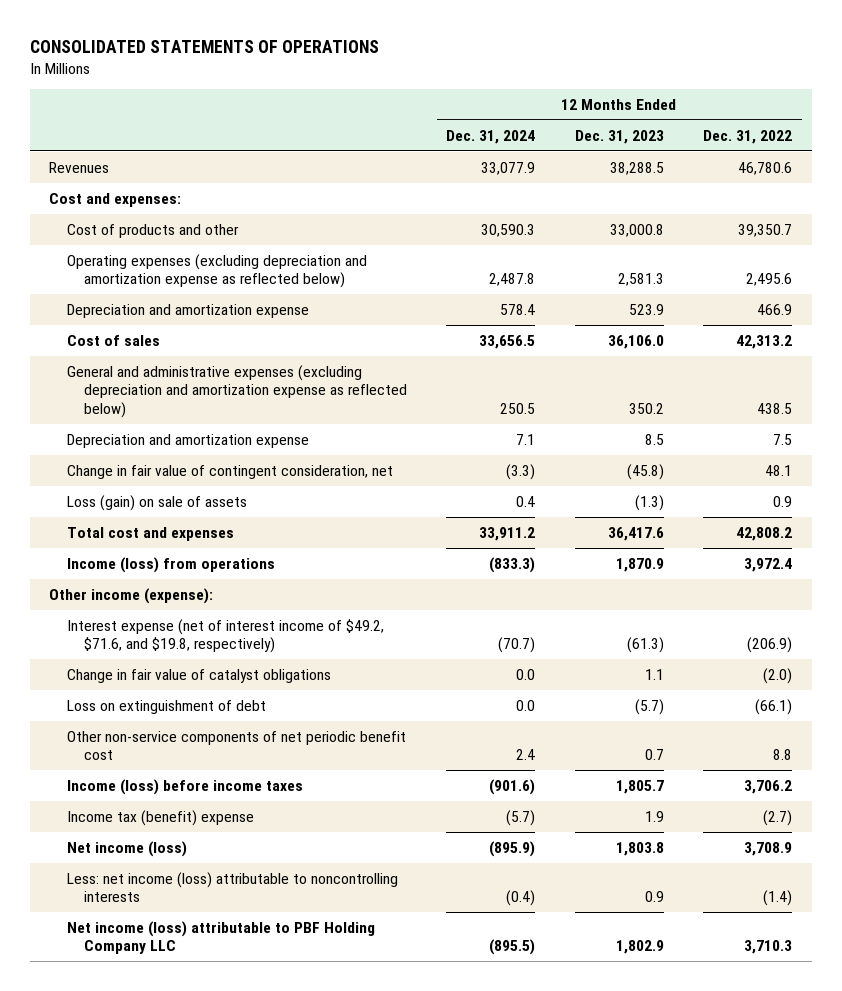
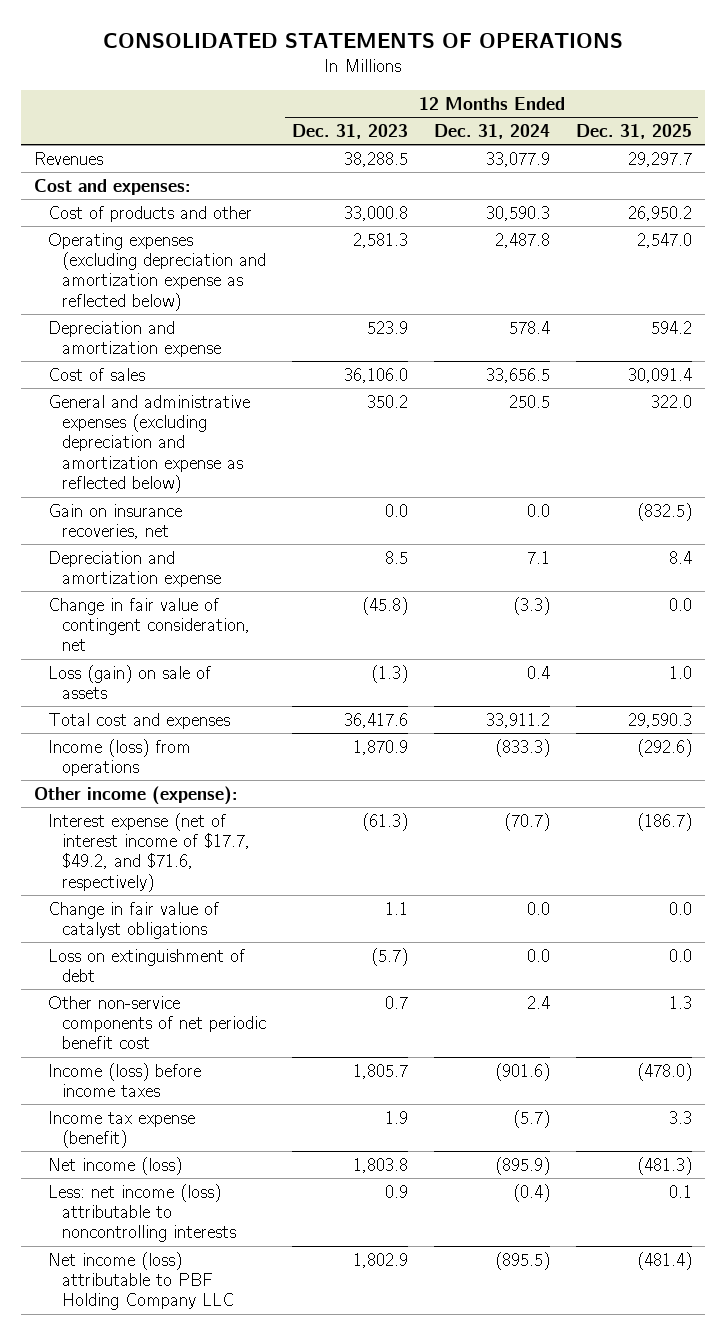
[703,129,793,144] Dec. 31, 2022 -> none
none -> [575,123,692,139] Dec. 31, 2025
none -> [47,503,182,540] Gain on insurance recoveries, net
[66,618,384,654] Interest expense (net of interest income of $49.2, $71.6, and $19.8, respectively) -> [47,812,250,892] Interest expense (net of interest income of $17.7, $49.2, and $71.6, respectively)
[66,809,254,826] Income tax (benefit) expense -> [47,1110,195,1149] Income tax expense (benefit)

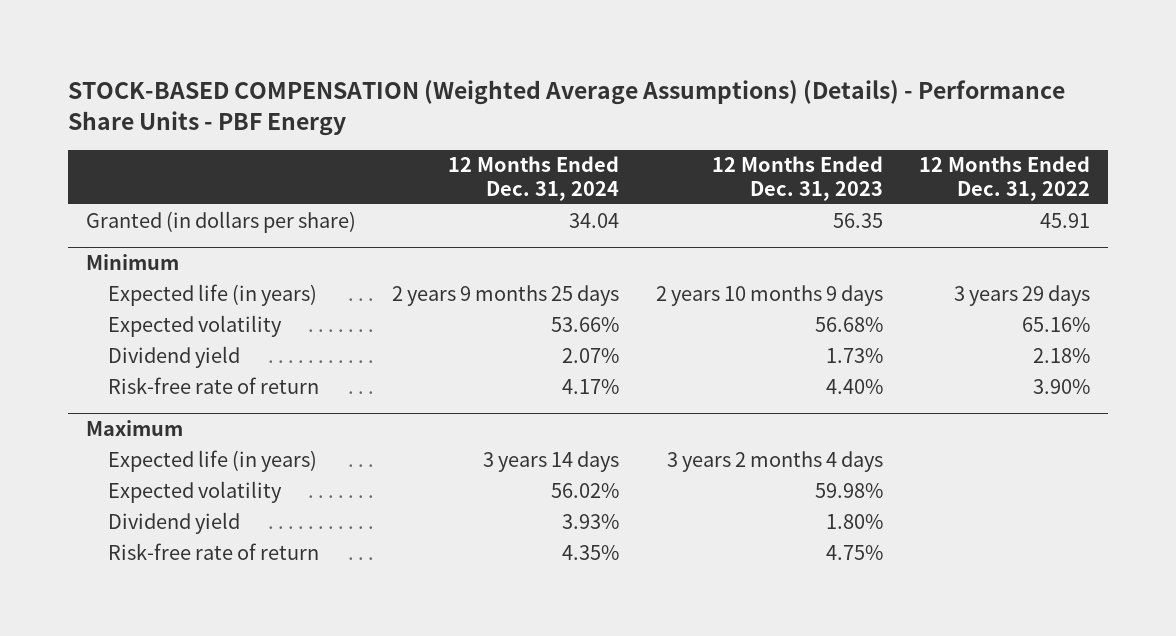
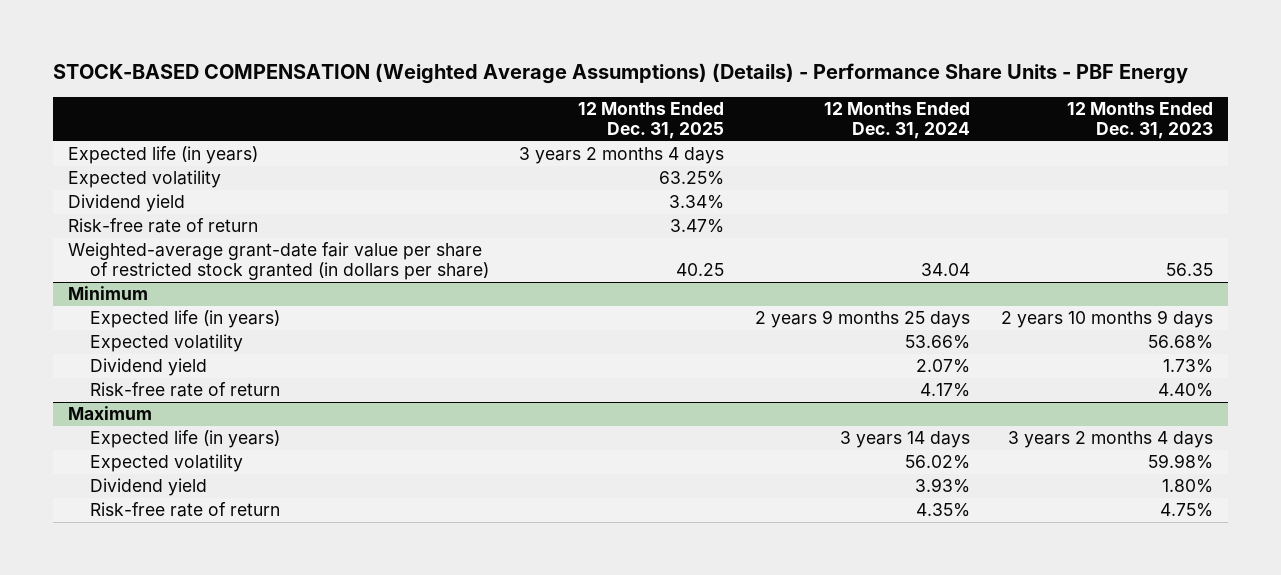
[918,156,1090,201] 12 Months Ended Dec. 31, 2022 -> none
none -> [578,102,725,140] 12 Months Ended Dec. 31, 2025
none -> [68,146,259,165] Expected life (in years)
none -> [68,170,222,189] Expected volatility
none -> [68,194,186,213] Dividend yield
none -> [68,218,259,234] Risk-free rate of return
[86,210,357,233] Granted (in dollars per share) -> [68,242,489,281] Weighted-average grant-date fair value per share of restricted stock granted (in dollars per share)

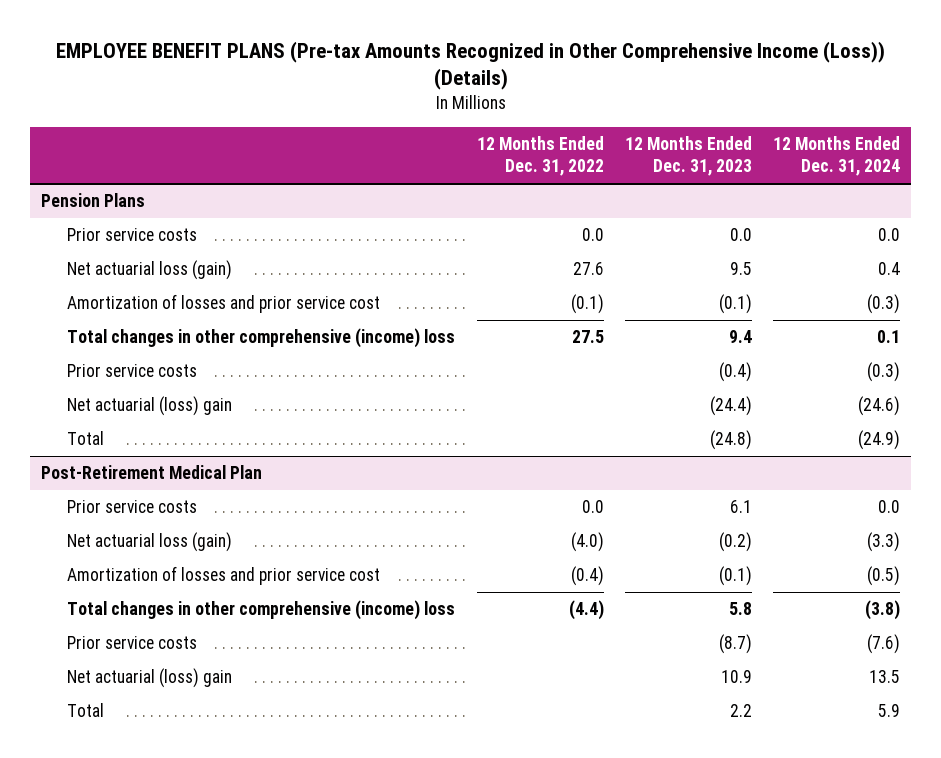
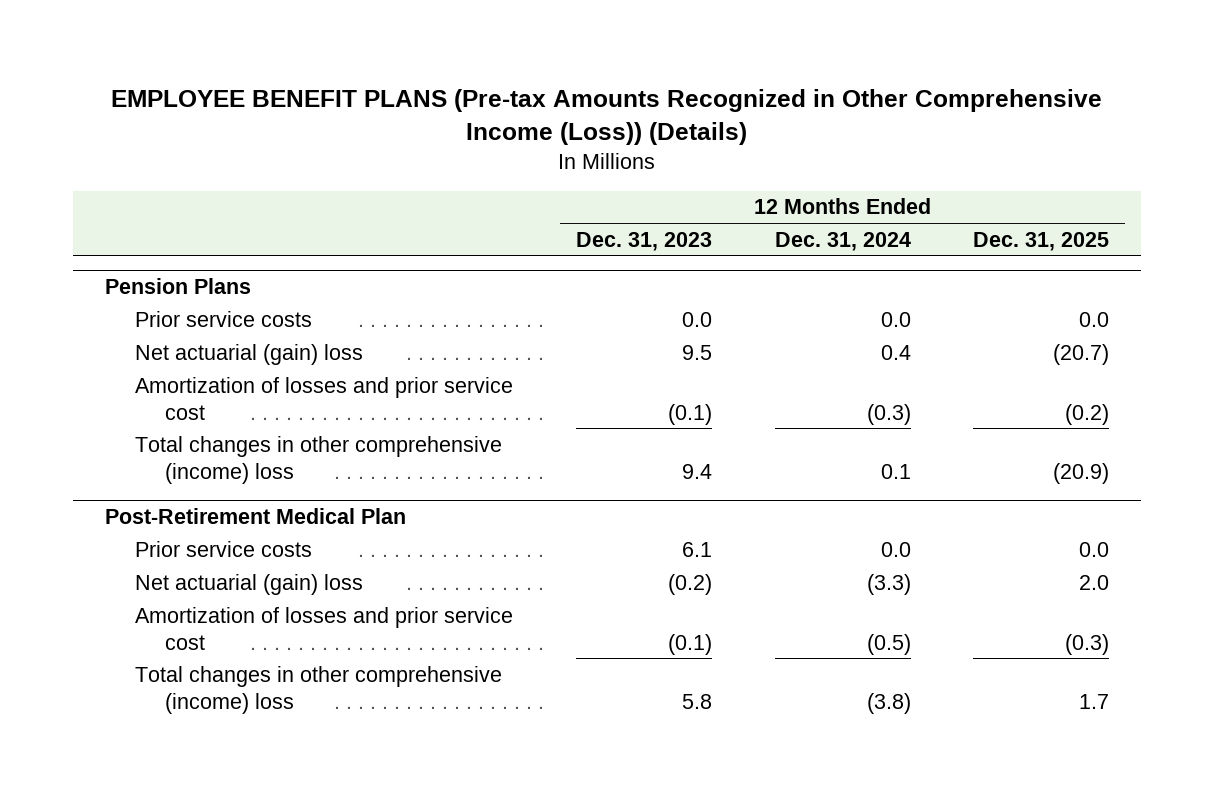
[476,136,604,177] 12 Months Ended Dec. 31, 2022 -> none
none -> [973,231,1110,251] Dec. 31, 2025
[67,260,233,281] Net actuarial loss (gain) -> [134,343,363,365] Net actuarial (gain) loss
[67,364,198,378] Prior service costs -> none
[67,396,233,417] Net actuarial (loss) gain -> none
[67,431,105,446] Total -> none
[67,532,233,553] Net actuarial loss (gain) -> [134,573,363,595] Net actuarial (gain) loss
[67,636,198,650] Prior service costs -> none
[67,668,233,689] Net actuarial (loss) gain -> none
[67,703,105,718] Total -> none

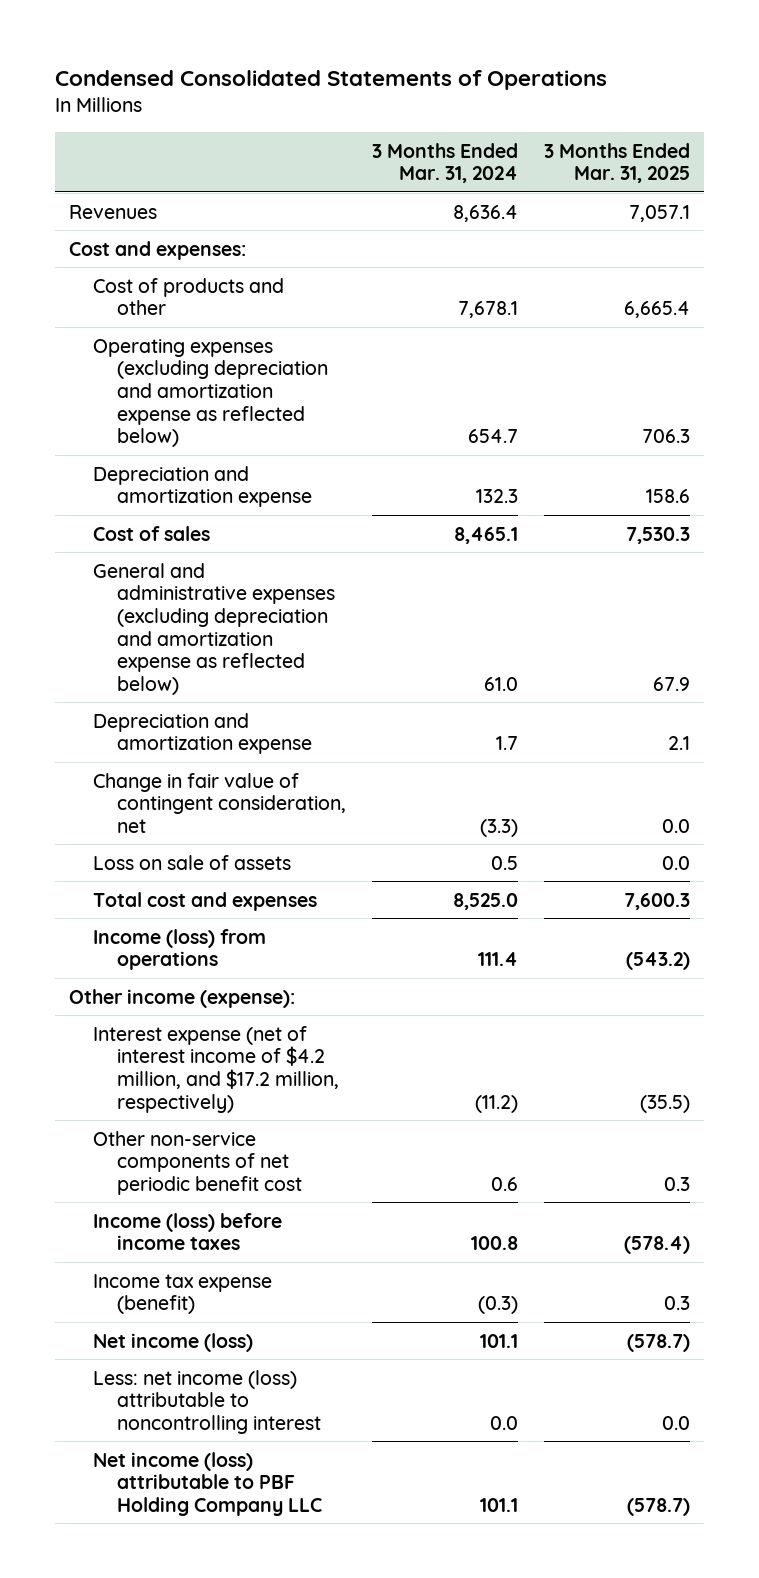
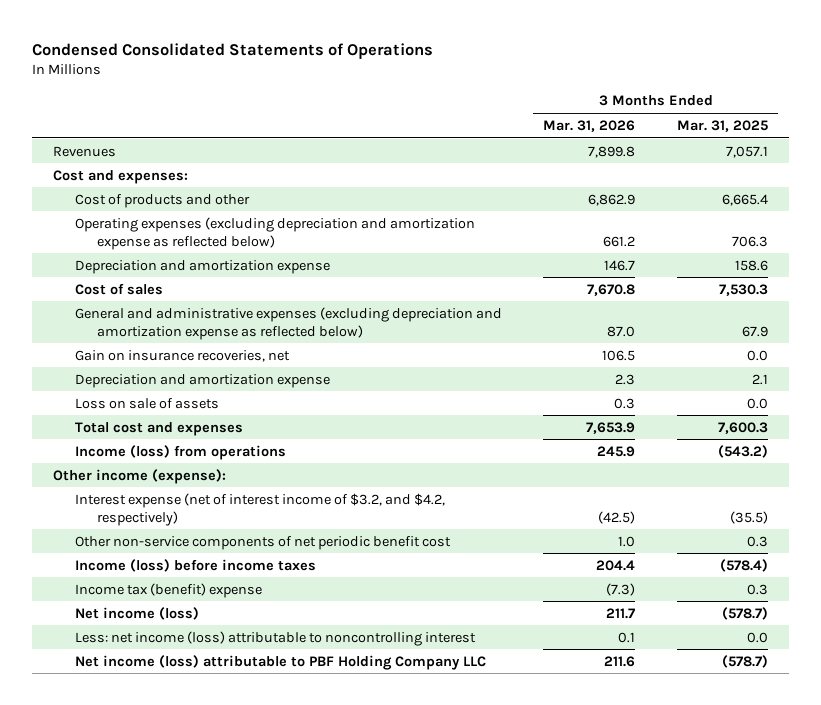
[372,142,519,184] 3 Months Ended Mar. 31, 2024 -> none
none -> [543,119,636,132] Mar. 31, 2026
none -> [75,349,291,362] Gain on insurance recoveries, net
[92,772,346,833] Change in fair value of contingent consideration, net -> none
[92,1025,339,1113] Interest expense (net of interest income of $4.2 million, and $17.2 million, respectively) -> [75,492,446,526] Interest expense (net of interest income of $3.2, and $4.2, respectively)
[92,1273,272,1315] Income tax expense (benefit) -> [75,582,263,598] Income tax (benefit) expense

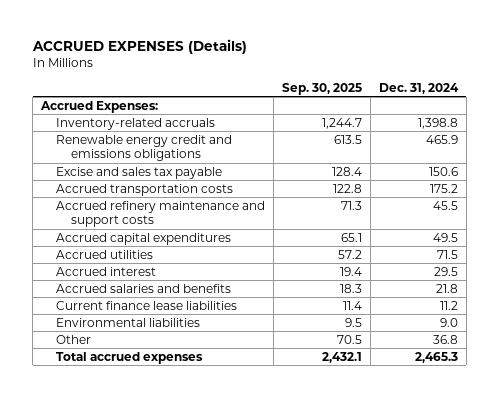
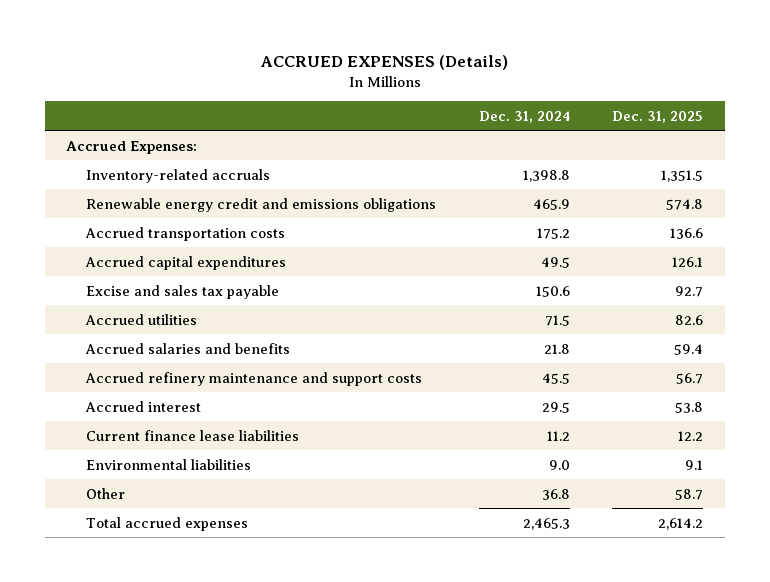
[282,82,363,95] Sep. 30, 2025 -> none
none -> [612,110,704,123] Dec. 31, 2025
[56,166,223,179] Excise and sales tax payable -> [86,284,280,299] Excise and sales tax payable
[56,200,266,228] Accrued refinery maintenance and support costs -> [85,371,423,386] Accrued refinery maintenance and support costs
[56,266,157,276] Accrued interest -> [85,400,202,412] Accrued interest

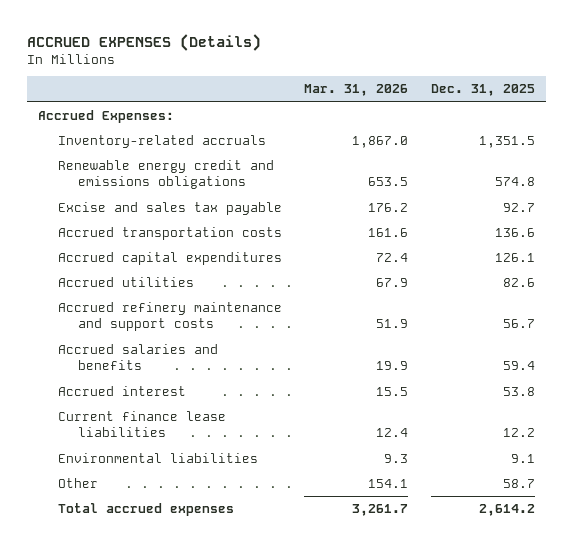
[478,110,570,123] Dec. 31, 2024 -> none
none -> [304,84,409,97] Mar. 31, 2026
[86,284,280,299] Excise and sales tax payable -> [58,202,283,216] Excise and sales tax payable
[85,342,291,354] Accrued salaries and benefits -> [58,344,219,371] Accrued salaries and benefits

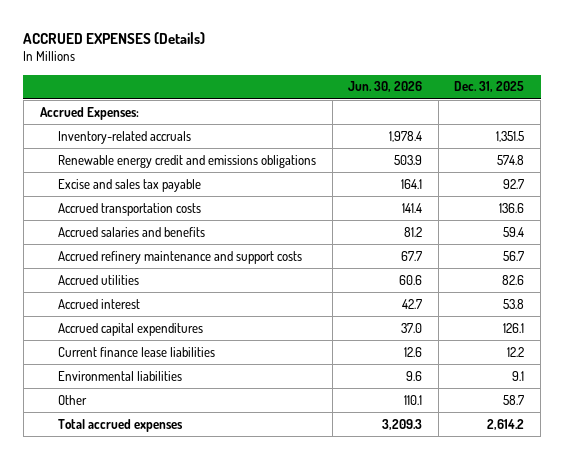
[304,84,409,97] Mar. 31, 2026 -> none
none -> [348,81,423,93] Jun. 30, 2026
[58,302,283,332] Accrued refinery maintenance and support costs -> [58,250,303,264] Accrued refinery maintenance and support costs
[58,277,195,288] Accrued utilities -> [58,274,140,285] Accrued utilities
[58,252,283,266] Accrued capital expenditures -> [58,322,204,336] Accrued capital expenditures

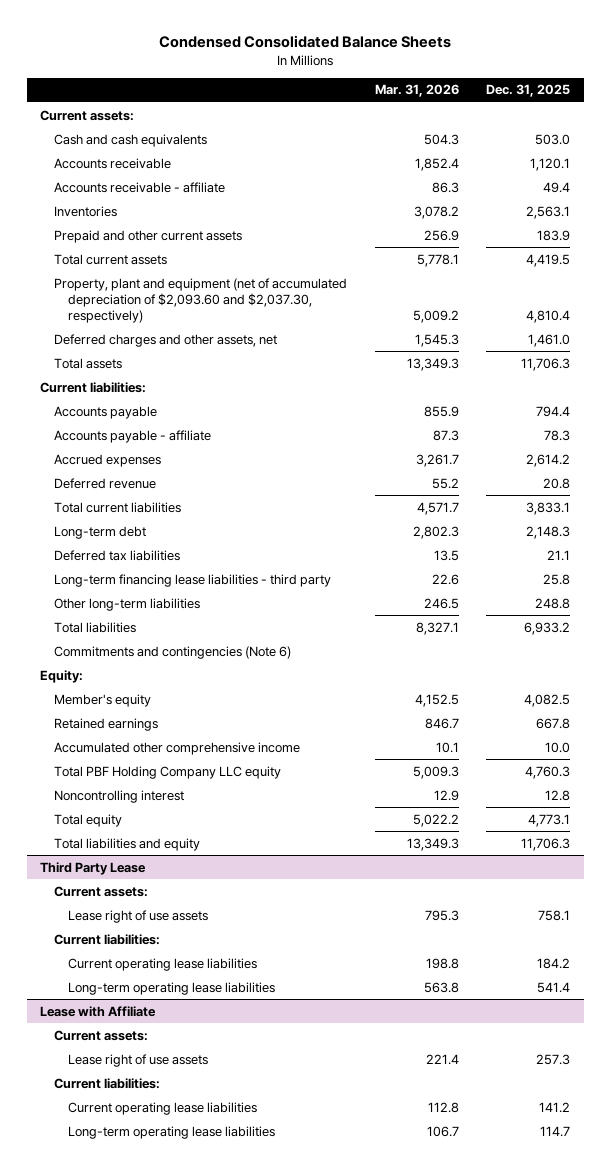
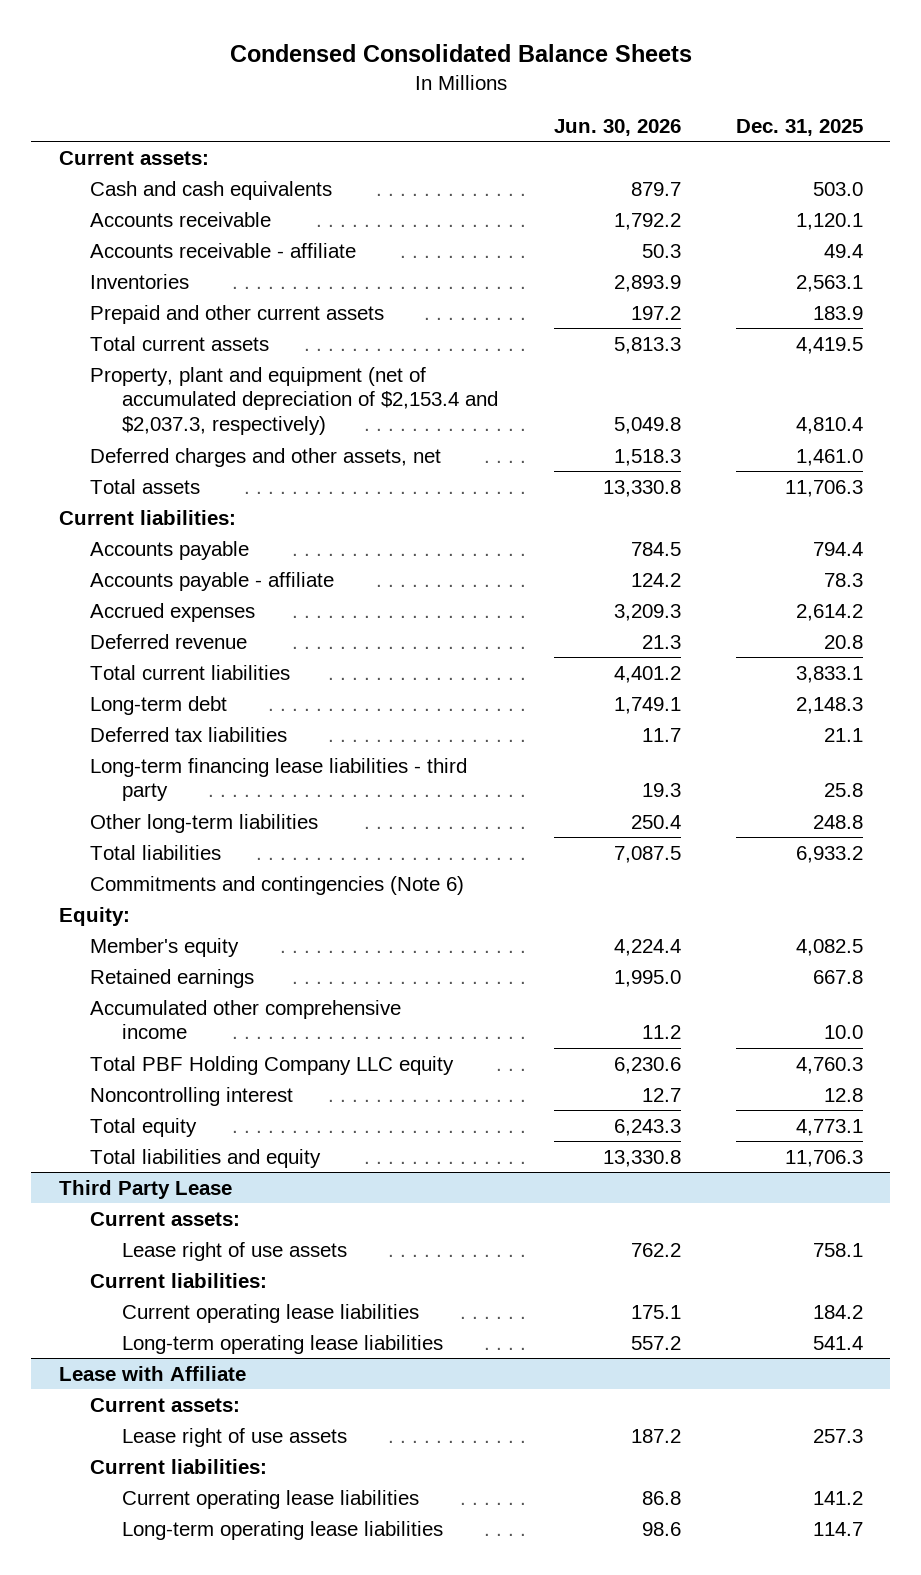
[374,84,459,98] Mar. 31, 2026 -> none
none -> [553,118,681,136] Jun. 30, 2026
[54,277,348,323] Property, plant and equipment (net of accumulated depreciation of $2,093.60 and $2,037.30, respectively) -> [90,366,499,436] Property, plant and equipment (net of accumulated depreciation of $2,153.4 and $2,037.3, respectively)

